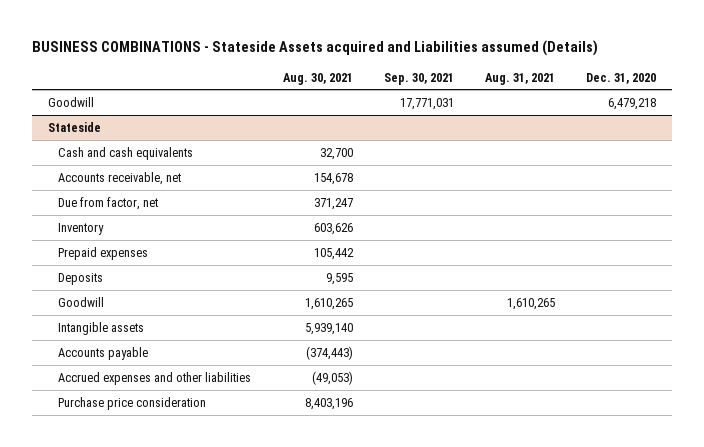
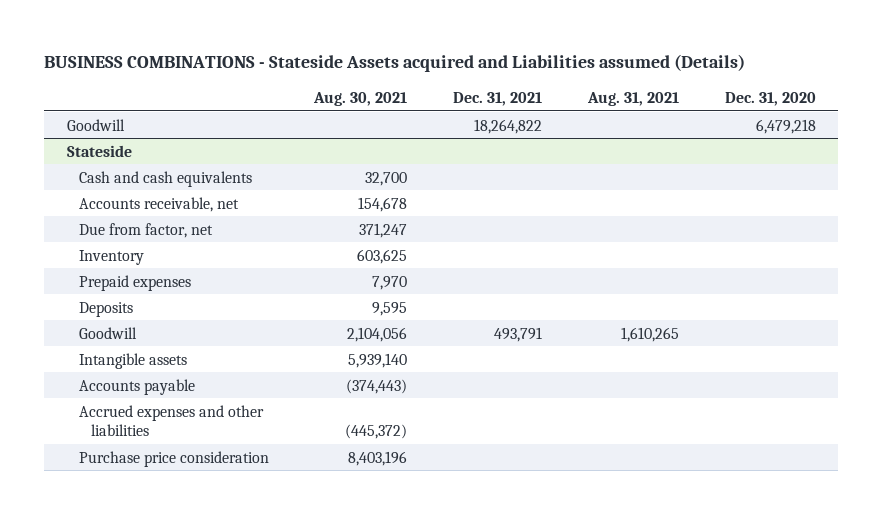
[383,72,454,85] Sep. 30, 2021 -> none
none -> [453,91,543,106] Dec. 31, 2021
[313,222,353,235] 603,626 -> [357,248,408,264] 603,625
[313,247,354,260] 105,442 -> [372,275,408,290] 7,970
[304,297,353,310] 1,610,265 -> [347,326,408,342] 2,104,056
[311,370,353,385] (49,053) -> [345,424,408,440] (445,372)

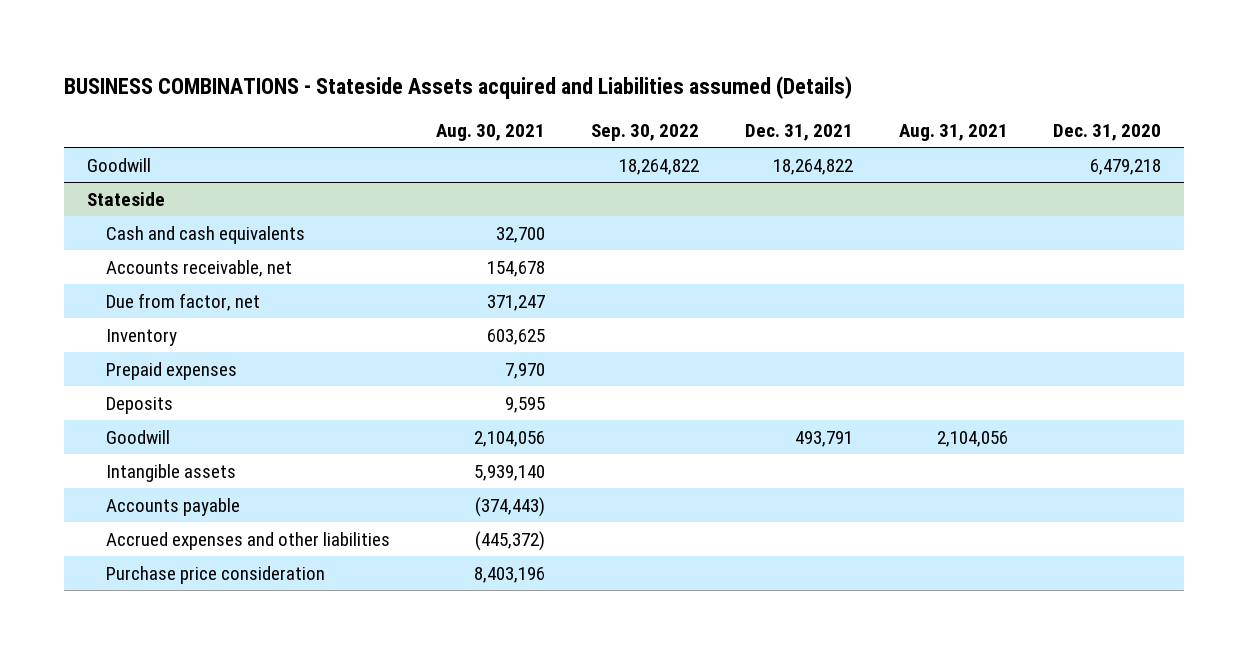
none -> [590,124,699,142] Sep. 30, 2022
[620,326,679,342] 1,610,265 -> [936,430,1008,447] 2,104,056

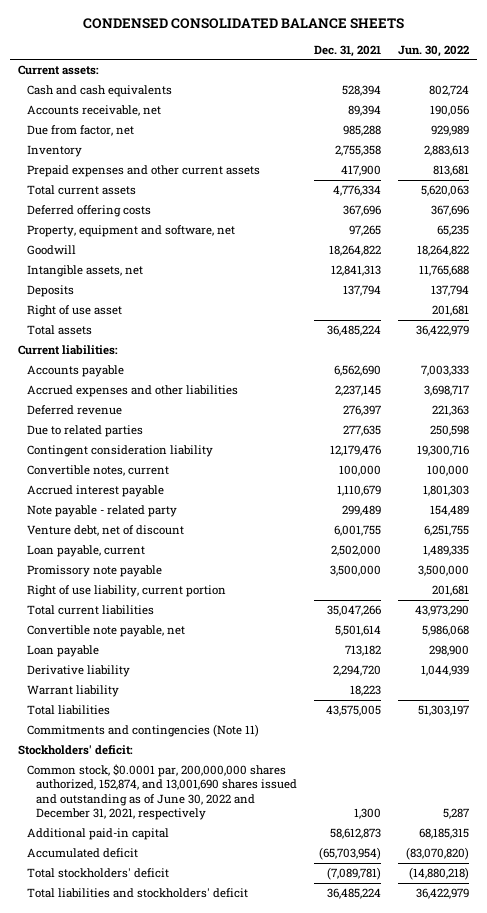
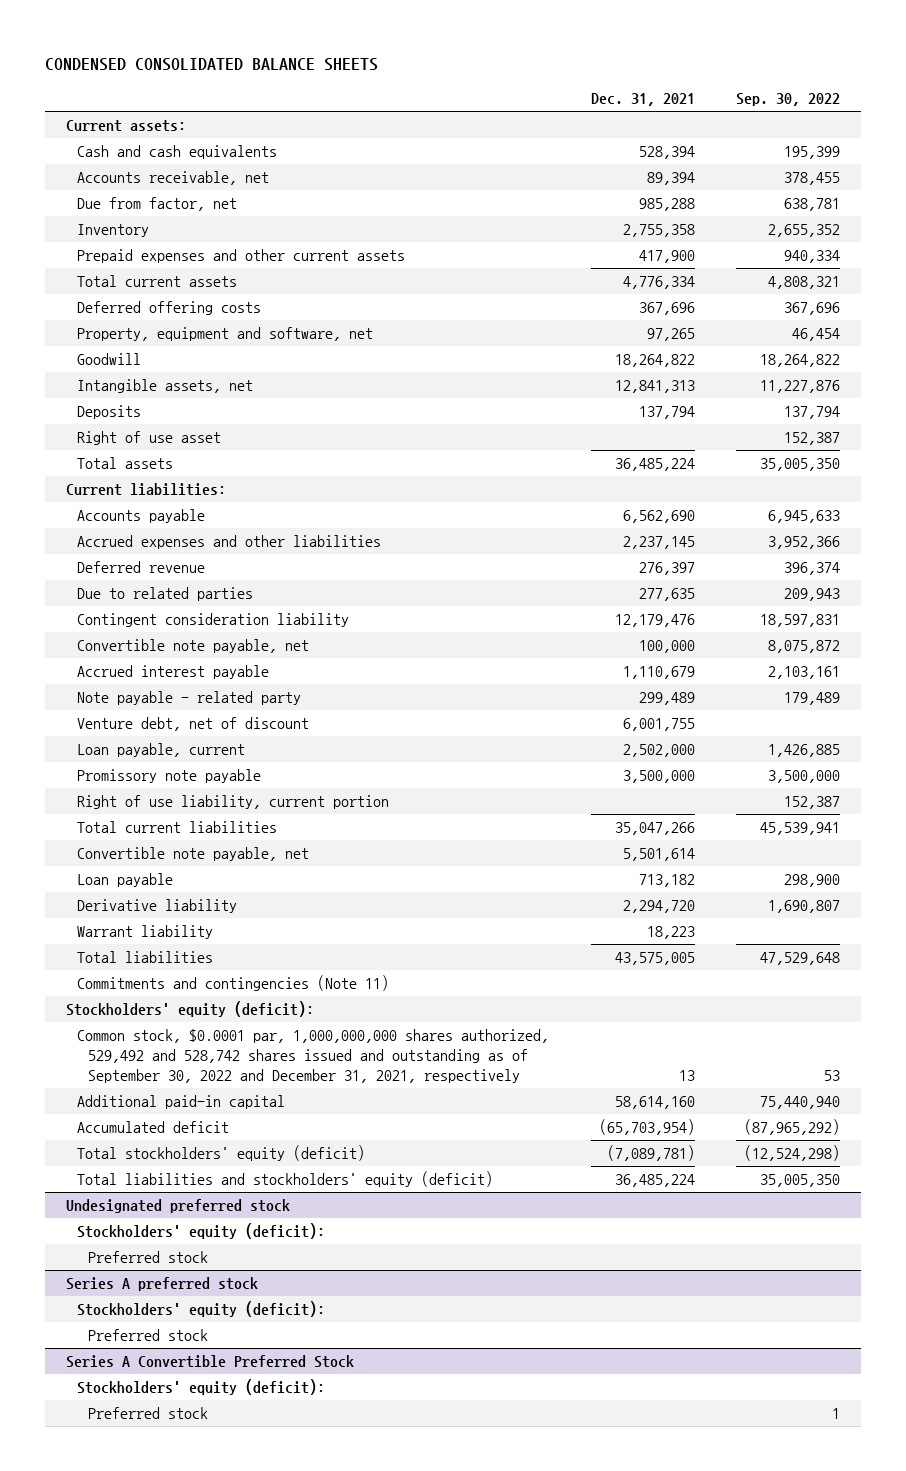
[397,44,469,57] Jun. 30, 2022 -> none
none -> [736,92,841,106] Sep. 30, 2022
[27,465,170,477] Convertible notes, current -> [76,639,309,654] Convertible note payable, net
[18,745,134,756] Stockholders' deficit: -> [65,1001,314,1018] Stockholders' equity (deficit):
[27,764,298,820] Common stock, $0.0001 par, 200,000,000 shares authorized, 152,874, and 13,001,690 shares issued and outstanding as of June 30, 2022 and December 31, 2021, respectively -> [76,1029,549,1083] Common stock, $0.0001 par, 1,000,000,000 shares authorized, 529,492 and 528,742 shares issued and outstanding as of September 30, 2022 and December 31, 2021, respectively
[354,807,382,819] 1,300 -> [678,1069,695,1081] 13
[330,828,382,840] 58,612,873 -> [614,1096,695,1110] 58,614,160
[27,868,170,879] Total stockholders' deficit -> [76,1145,365,1162] Total stockholders' equity (deficit)
[27,888,249,899] Total liabilities and stockholders' deficit -> [76,1171,493,1188] Total liabilities and stockholders' equity (deficit)
none -> [65,1199,290,1214] Undesignated preferred stock
none -> [76,1223,325,1240] Stockholders' equity (deficit):
none -> [88,1251,209,1264] Preferred stock
none -> [65,1277,258,1292] Series A preferred stock
none -> [76,1301,325,1318] Stockholders' equity (deficit):
none -> [88,1329,209,1342] Preferred stock
none -> [65,1355,354,1369] Series A Convertible Preferred Stock
none -> [76,1379,325,1396] Stockholders' equity (deficit):
none -> [88,1407,209,1420] Preferred stock

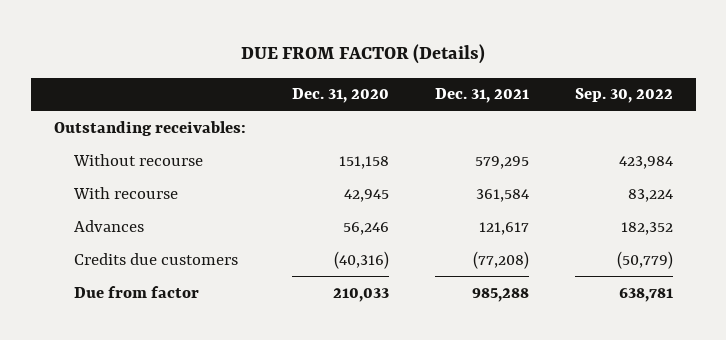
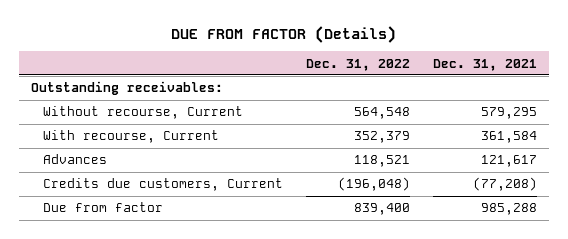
[291,88,389,104] Dec. 31, 2020 -> none
[574,88,673,104] Sep. 30, 2022 -> none
none -> [306,58,411,71] Dec. 31, 2022
[72,153,203,166] Without recourse -> [43,106,244,120] Without recourse, Current
[72,186,178,199] With recourse -> [43,130,220,144] With recourse, Current
[73,252,238,265] Credits due customers -> [43,178,284,192] Credits due customers, Current

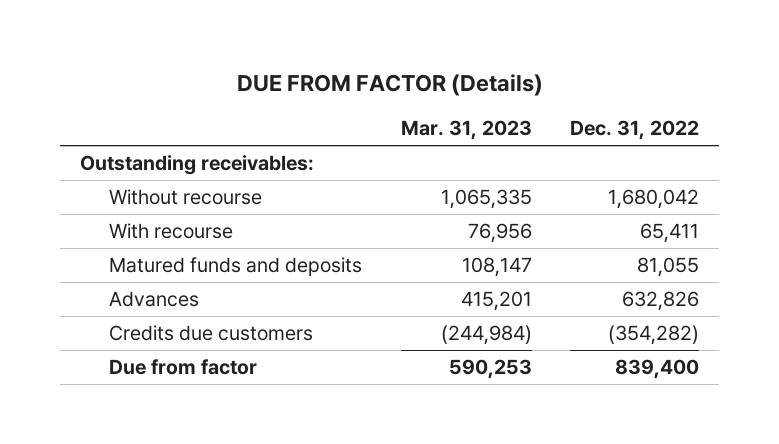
[433,58,538,71] Dec. 31, 2021 -> none
none -> [400,120,532,141] Mar. 31, 2023
[43,106,244,120] Without recourse, Current -> [109,189,263,206] Without recourse
[354,107,411,120] 564,548 -> [608,189,700,210] 1,680,042
[43,130,220,144] With recourse, Current -> [109,223,234,240] With recourse
[354,131,411,144] 352,379 -> [640,223,700,244] 65,411
none -> [109,257,363,277] Matured funds and deposits
[354,155,411,168] 118,521 -> [622,291,700,312] 632,826
[43,178,284,192] Credits due customers, Current -> [109,325,314,342] Credits due customers
[338,177,411,192] (196,048) -> [608,325,700,346] (354,282)

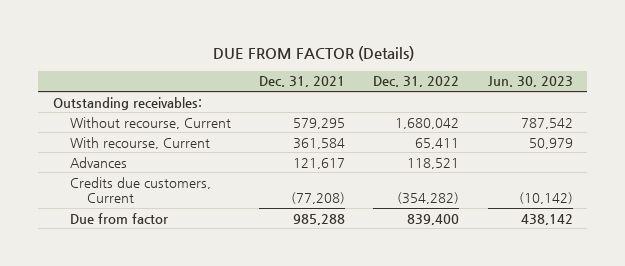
[400,120,532,141] Mar. 31, 2023 -> none
none -> [259,76,346,88] Dec. 31, 2021
none -> [487,76,573,88] Jun. 30, 2023
[109,257,363,277] Matured funds and deposits -> none
[109,189,263,206] Without recourse -> [69,116,231,129] Without recourse, Current
[109,223,234,240] With recourse -> [69,136,210,149] With recourse, Current
[622,291,700,312] 632,826 -> [407,157,460,169] 118,521
[109,325,314,342] Credits due customers -> [69,176,211,204] Credits due customers, Current

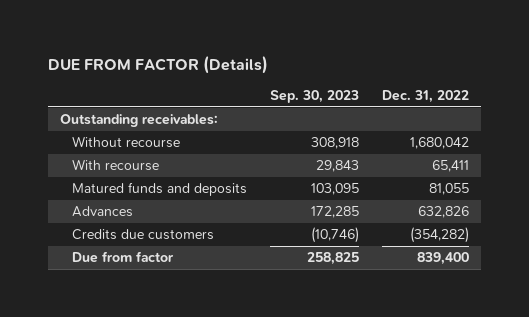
[259,76,346,88] Dec. 31, 2021 -> none
[487,76,573,88] Jun. 30, 2023 -> none
none -> [270,90,360,104] Sep. 30, 2023
[69,116,231,129] Without recourse, Current -> [72,136,181,149] Without recourse
[69,136,210,149] With recourse, Current -> [72,159,160,172] With recourse
none -> [72,182,248,197] Matured funds and deposits
[407,157,460,169] 118,521 -> [418,206,470,219] 632,826
[69,176,211,204] Credits due customers, Current -> [72,229,215,241] Credits due customers

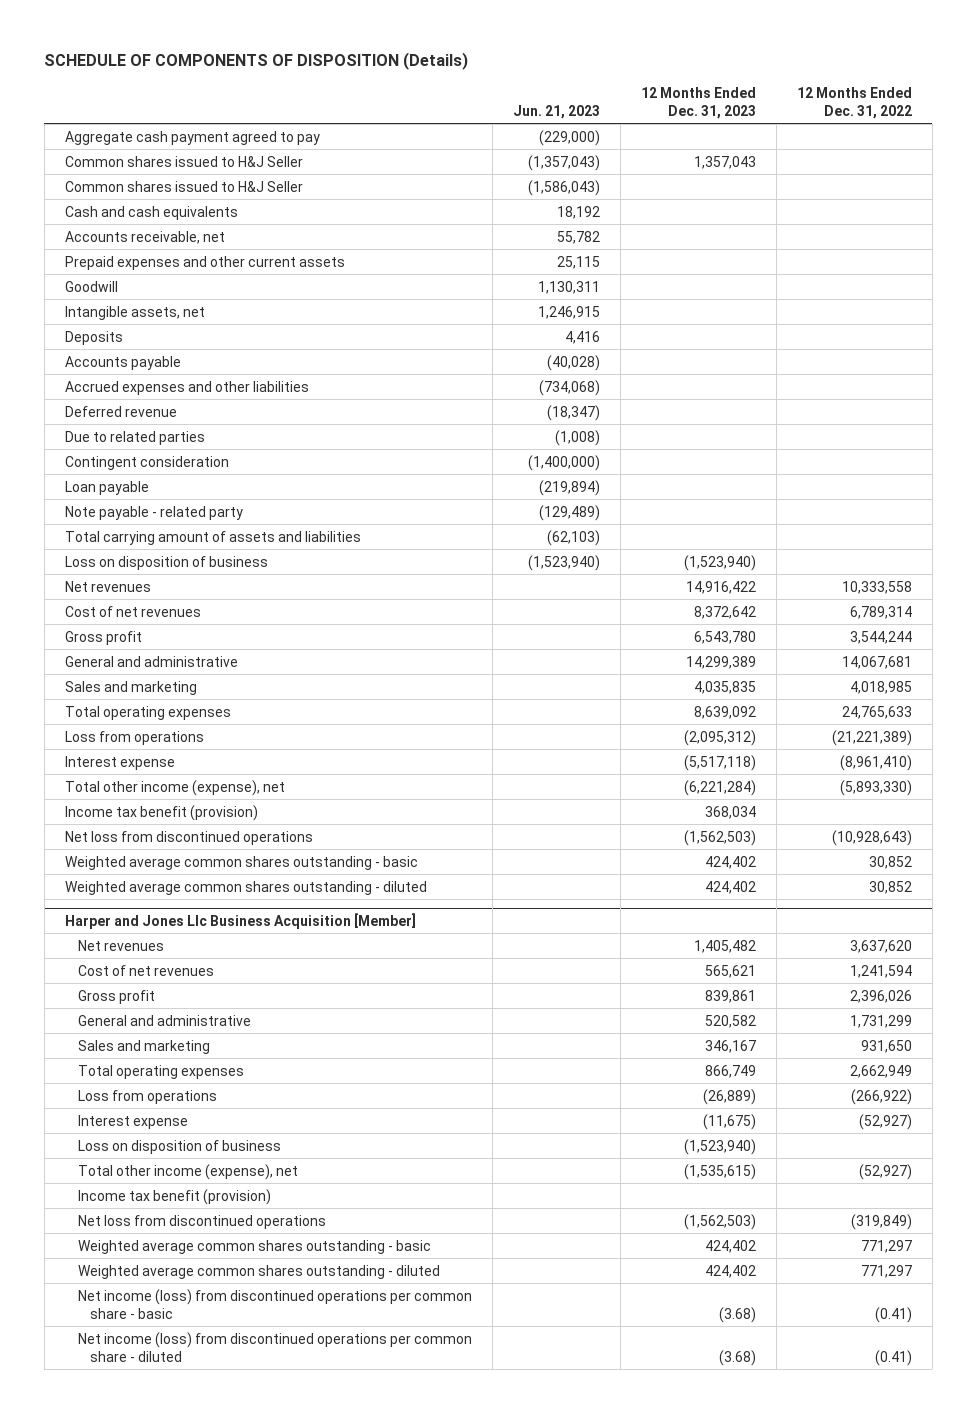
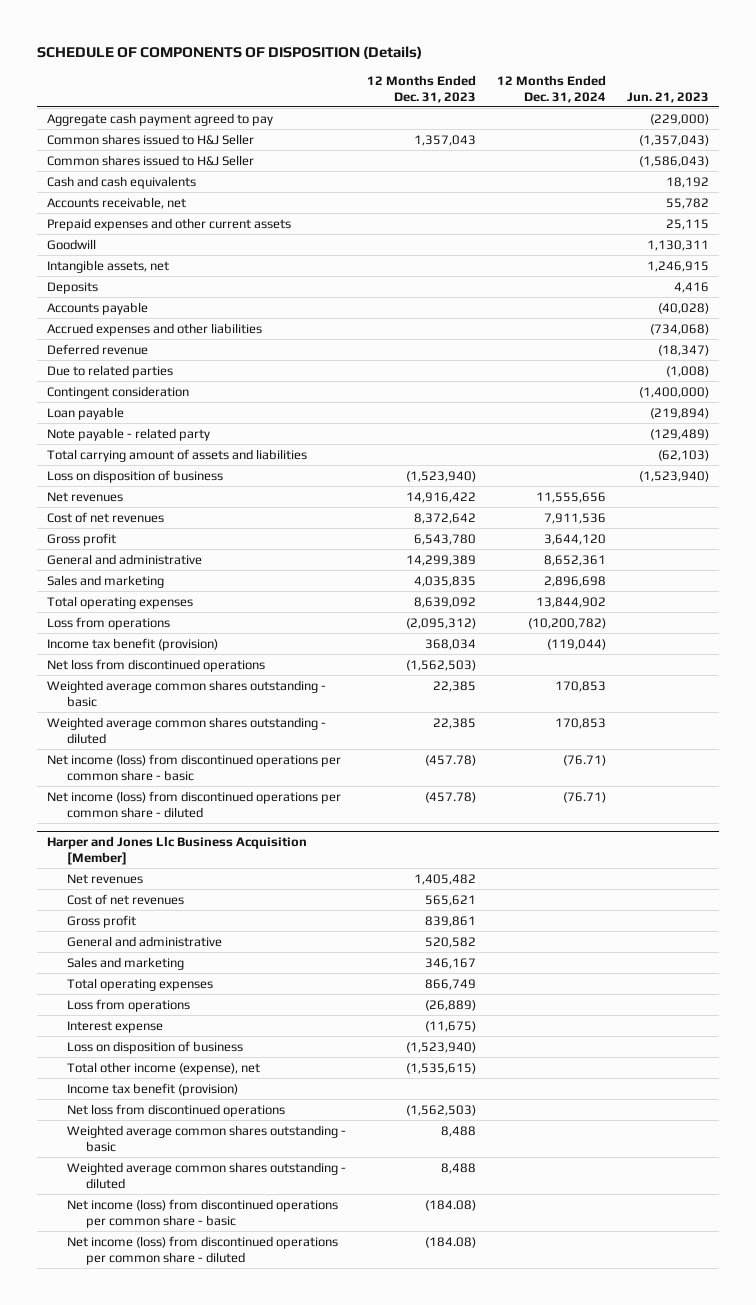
[796,86,912,119] 12 Months Ended Dec. 31, 2022 -> none
none -> [496,74,606,103] 12 Months Ended Dec. 31, 2024
[64,755,175,770] Interest expense -> none
[64,779,285,796] Total other income (expense), net -> none
[704,855,756,869] 424,402 -> [432,680,476,692] 22,385
[704,880,756,894] 424,402 -> [432,717,476,729] 22,385
none -> [47,753,342,781] Net income (loss) from discontinued operations per common share - basic
none -> [47,790,342,818] Net income (loss) from discontinued operations per common share - diluted
[704,1239,756,1253] 424,402 -> [440,1125,476,1137] 8,488
[704,1264,756,1278] 424,402 -> [440,1162,476,1174] 8,488
[718,1306,756,1323] (3.68) -> [424,1199,476,1211] (184.08)
[718,1349,756,1366] (3.68) -> [424,1236,476,1248] (184.08)

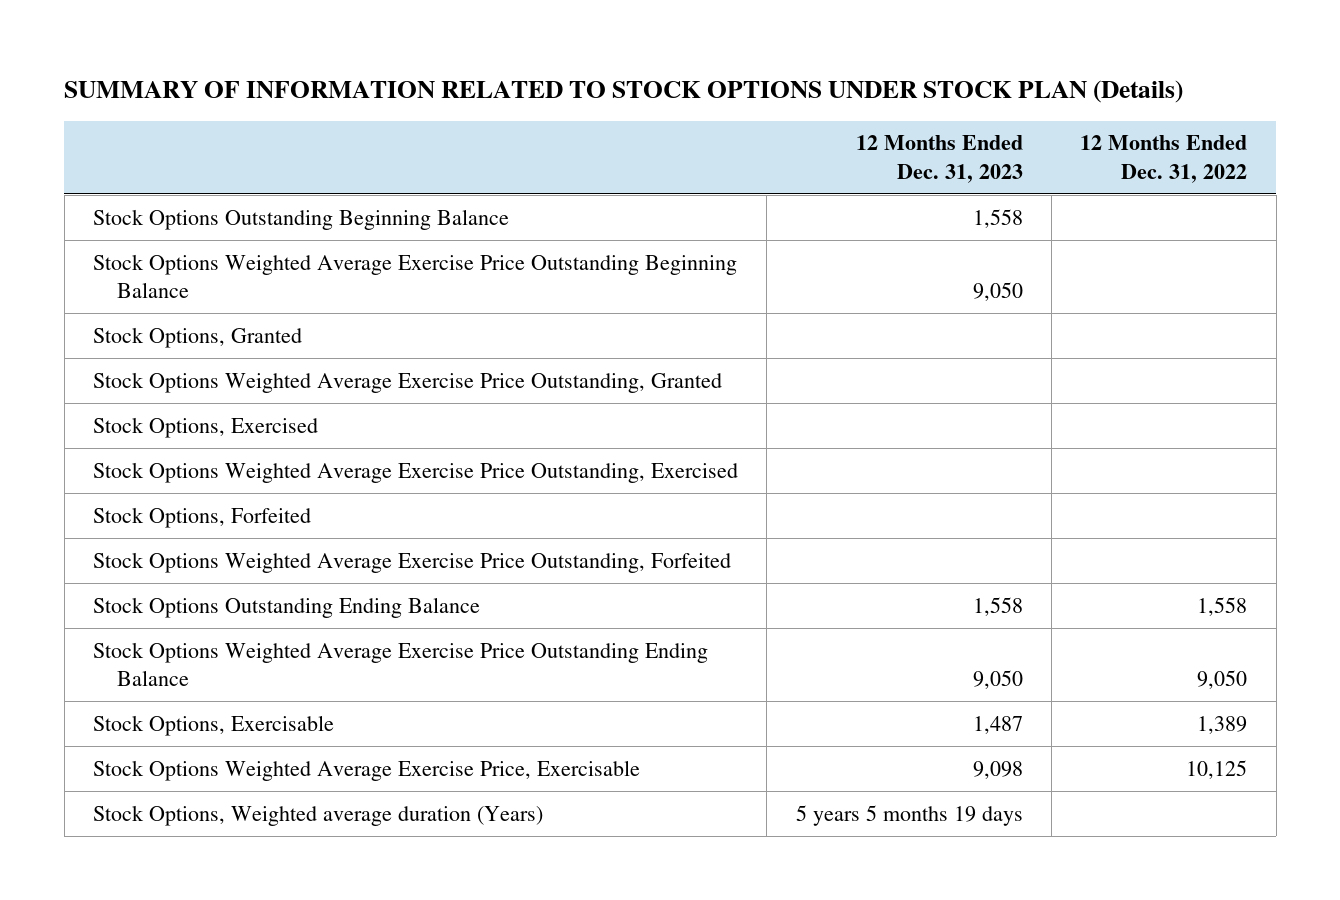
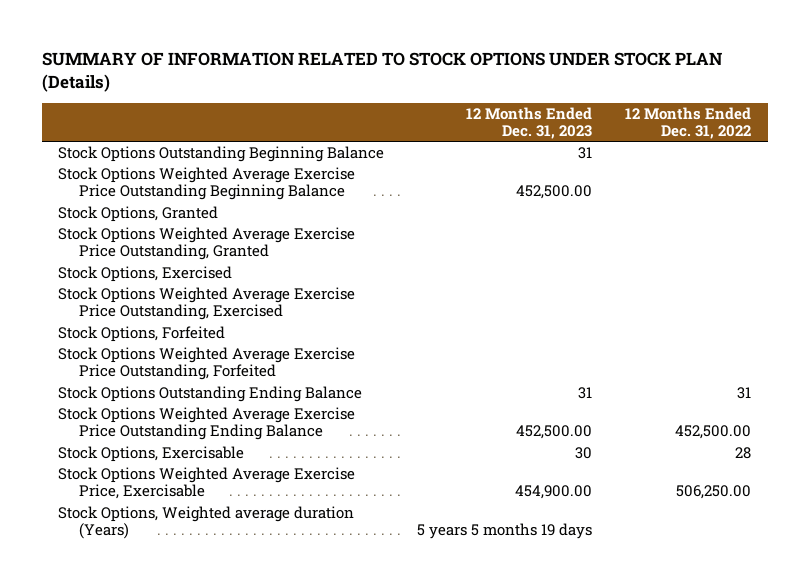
[972,208,1023,228] 1,558 -> [578,147,593,160] 31
[972,282,1023,302] 9,050 -> [516,185,593,200] 452,500.00
[972,596,1023,616] 1,558 -> [578,387,593,400] 31
[1197,596,1248,616] 1,558 -> [737,387,752,400] 31
[972,670,1023,690] 9,050 -> [516,425,593,440] 452,500.00
[1197,670,1248,690] 9,050 -> [675,425,752,440] 452,500.00
[972,715,1023,734] 1,487 -> [575,447,593,460] 30
[1197,715,1248,734] 1,389 -> [735,447,752,460] 28
[972,760,1023,779] 9,098 -> [515,485,593,500] 454,900.00
[1186,759,1248,779] 10,125 -> [676,485,752,500] 506,250.00

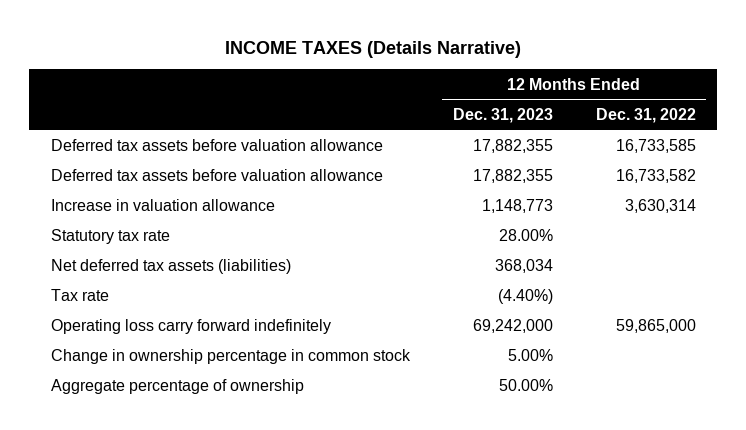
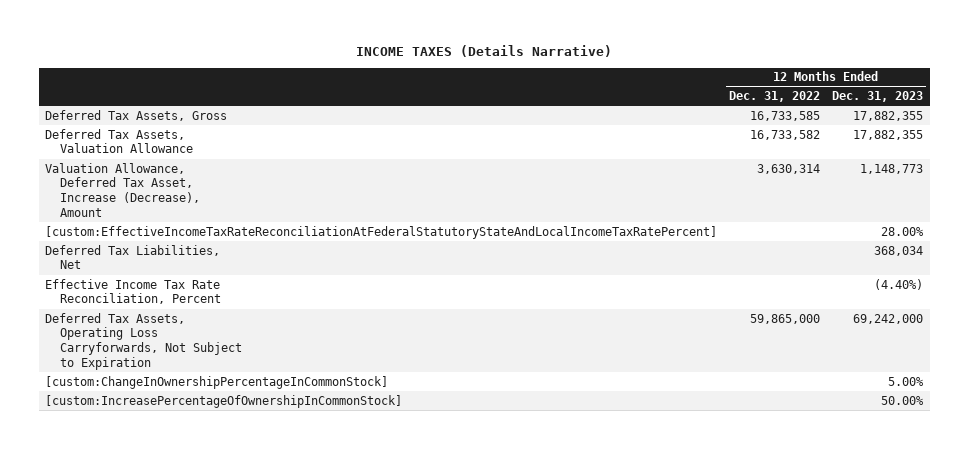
[50,139,383,152] Deferred tax assets before valuation allowance -> [44,109,227,121] Deferred Tax Assets, Gross
[50,169,383,182] Deferred tax assets before valuation allowance -> [44,128,194,154] Deferred Tax Assets, Valuation Allowance
[50,199,275,212] Increase in valuation allowance -> [44,162,201,217] Valuation Allowance, Deferred Tax Asset, Increase (Decrease), Amount
[50,229,170,245] Statutory tax rate -> [44,225,717,239] [custom:EffectiveIncomeTaxRateReconciliationAtFederalStatutoryStateAndLocalIncomeTaxRatePercent]
[50,259,291,275] Net deferred tax assets (liabilities) -> [44,244,220,270] Deferred Tax Liabilities, Net
[50,289,109,302] Tax rate -> [44,278,222,305] Effective Income Tax Rate Reconciliation, Percent
[50,319,331,335] Operating loss carry forward indefinitely -> [44,312,243,370] Deferred Tax Assets, Operating Loss Carryforwards, Not Subject to Expiration
[50,349,411,365] Change in ownership percentage in common stock -> [44,375,388,389] [custom:ChangeInOwnershipPercentageInCommonStock]
[50,379,304,395] Aggregate percentage of ownership -> [44,394,402,408] [custom:IncreasePercentageOfOwnershipInCommonStock]

